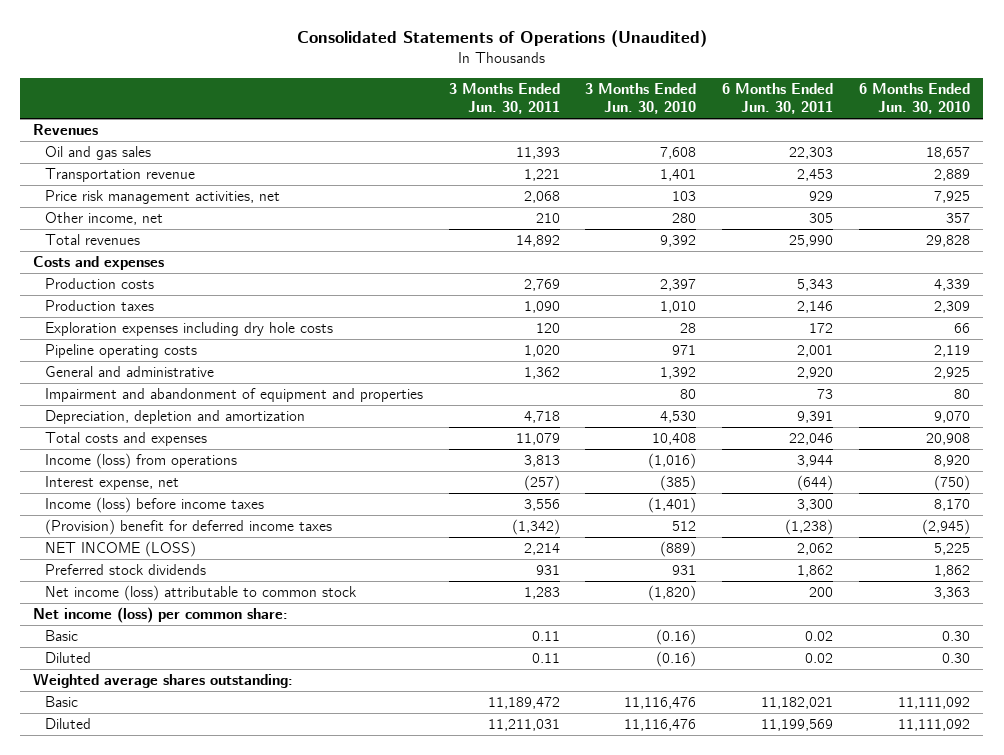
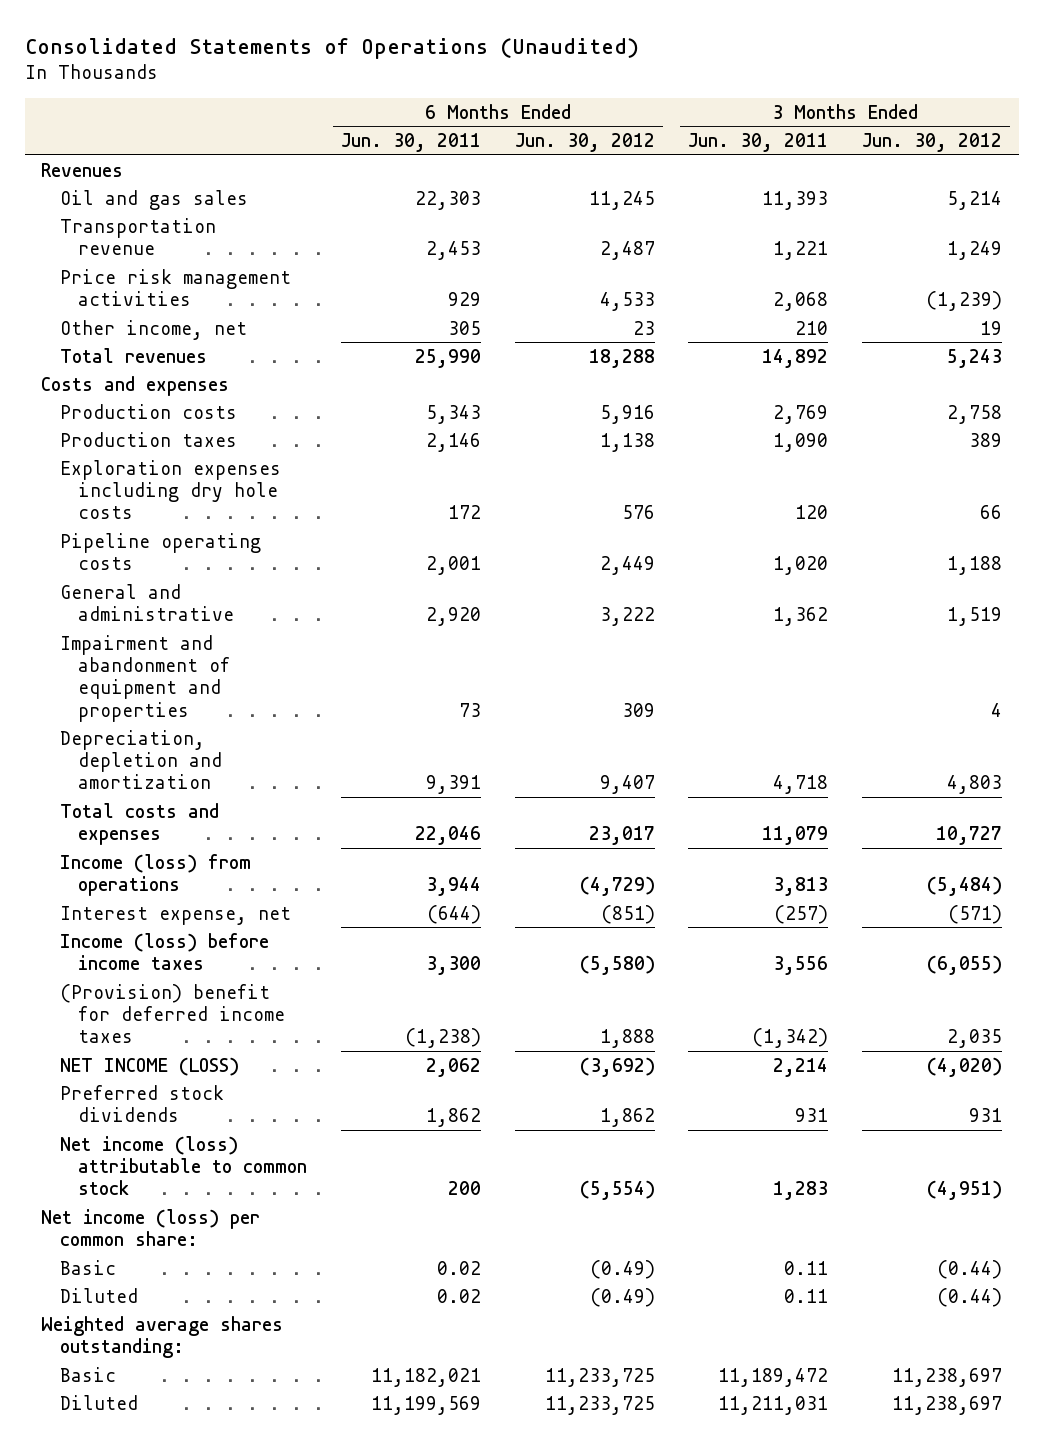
[585,83,697,115] 3 Months Ended Jun. 30, 2010 -> none
[859,83,971,115] 6 Months Ended Jun. 30, 2010 -> none
none -> [514,133,655,153] Jun. 30, 2012
none -> [861,133,1002,153] Jun. 30, 2012
[44,190,280,205] Price risk management activities, net -> [59,268,291,306] Price risk management activities

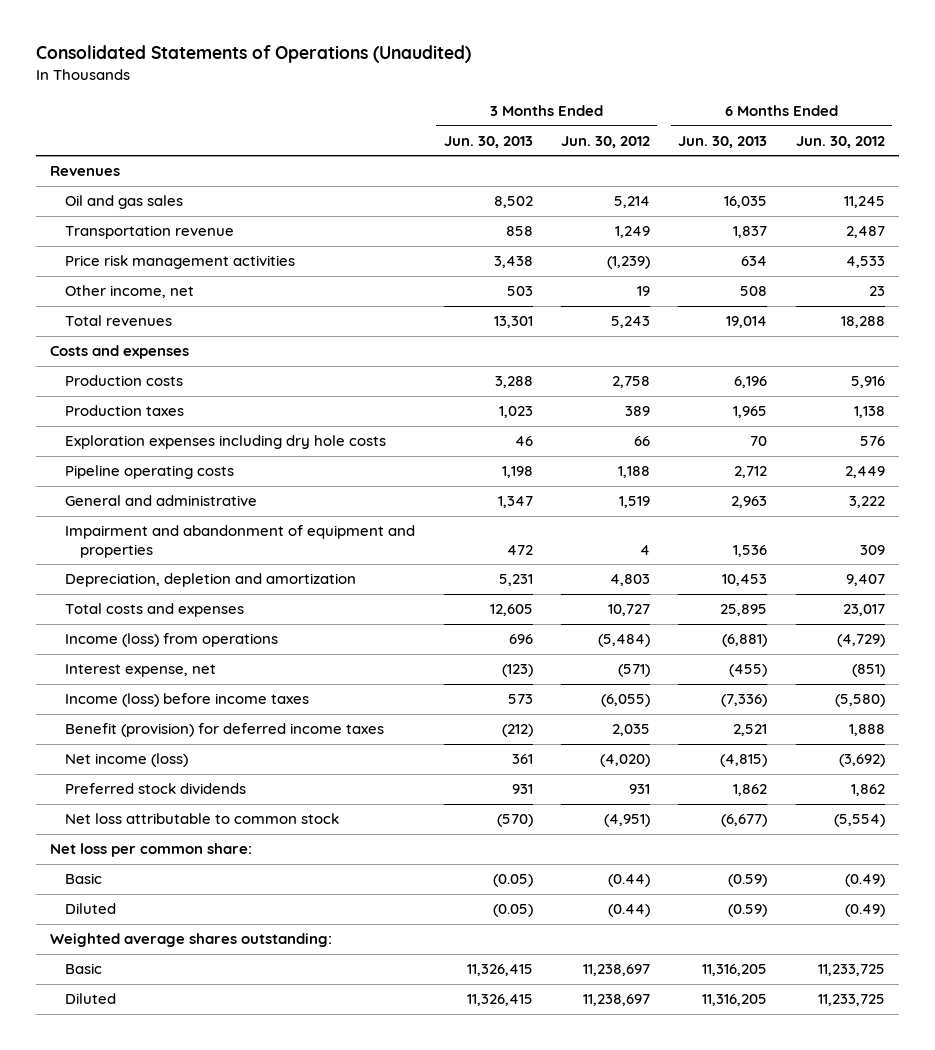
[341,133,482,153] Jun. 30, 2011 -> none
[688,133,829,153] Jun. 30, 2011 -> none
none -> [443,135,533,148] Jun. 30, 2013
none -> [678,135,768,148] Jun. 30, 2013
[59,983,286,1044] (Provision) benefit for deferred income taxes -> [65,723,385,738] Benefit (provision) for deferred income taxes
[59,1056,239,1076] NET INCOME (LOSS) -> [65,753,189,768] Net income (loss)
[59,1135,308,1196] Net income (loss) attributable to common stock -> [65,813,340,825] Net loss attributable to common stock
[41,1208,261,1246] Net income (loss) per common share: -> [50,843,253,858] Net loss per common share:

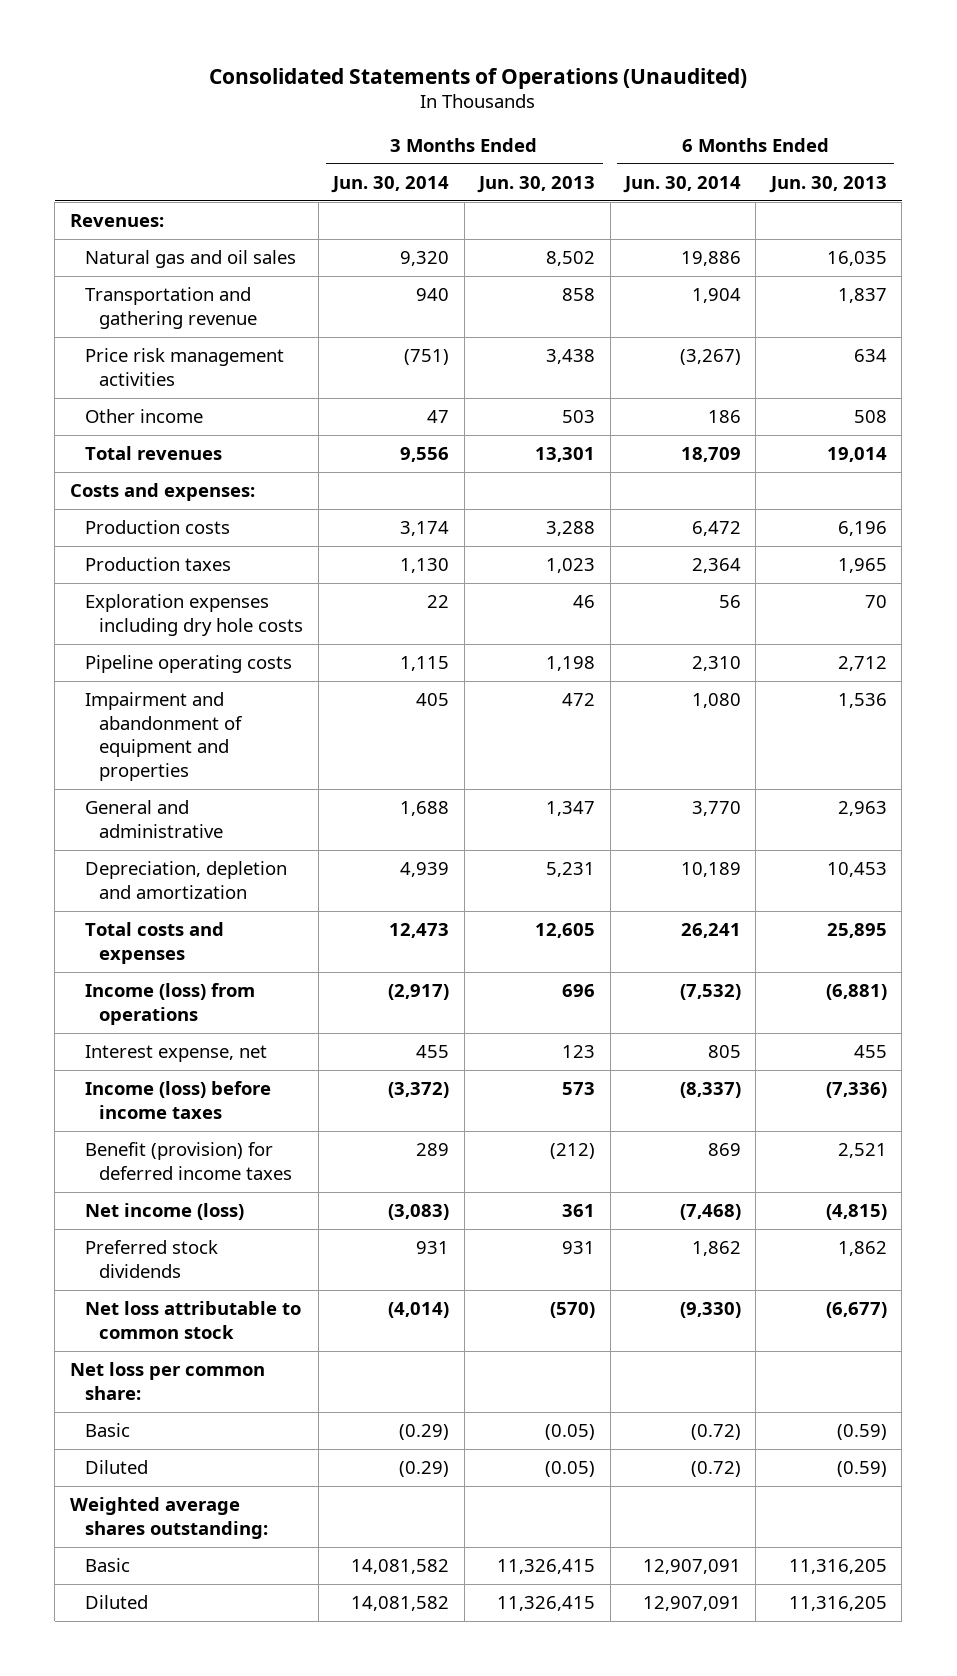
[561,135,651,148] Jun. 30, 2012 -> none
[795,135,885,148] Jun. 30, 2012 -> none
none -> [331,175,450,193] Jun. 30, 2014
none -> [622,175,741,193] Jun. 30, 2014
[50,166,121,177] Revenues -> [69,214,164,228] Revenues:
[65,195,184,210] Oil and gas sales -> [84,250,296,269] Natural gas and oil sales
[65,225,235,240] Transportation revenue -> [84,287,258,329] Transportation and gathering revenue
[65,285,195,299] Other income, net -> [84,409,203,424] Other income
[50,345,190,360] Costs and expenses -> [69,483,255,502] Costs and expenses:
[65,495,258,507] General and administrative -> [84,800,224,838] General and administrative
[501,664,533,678] (123) -> [562,1045,596,1059] 123
[729,664,768,678] (455) -> [853,1045,887,1059] 455

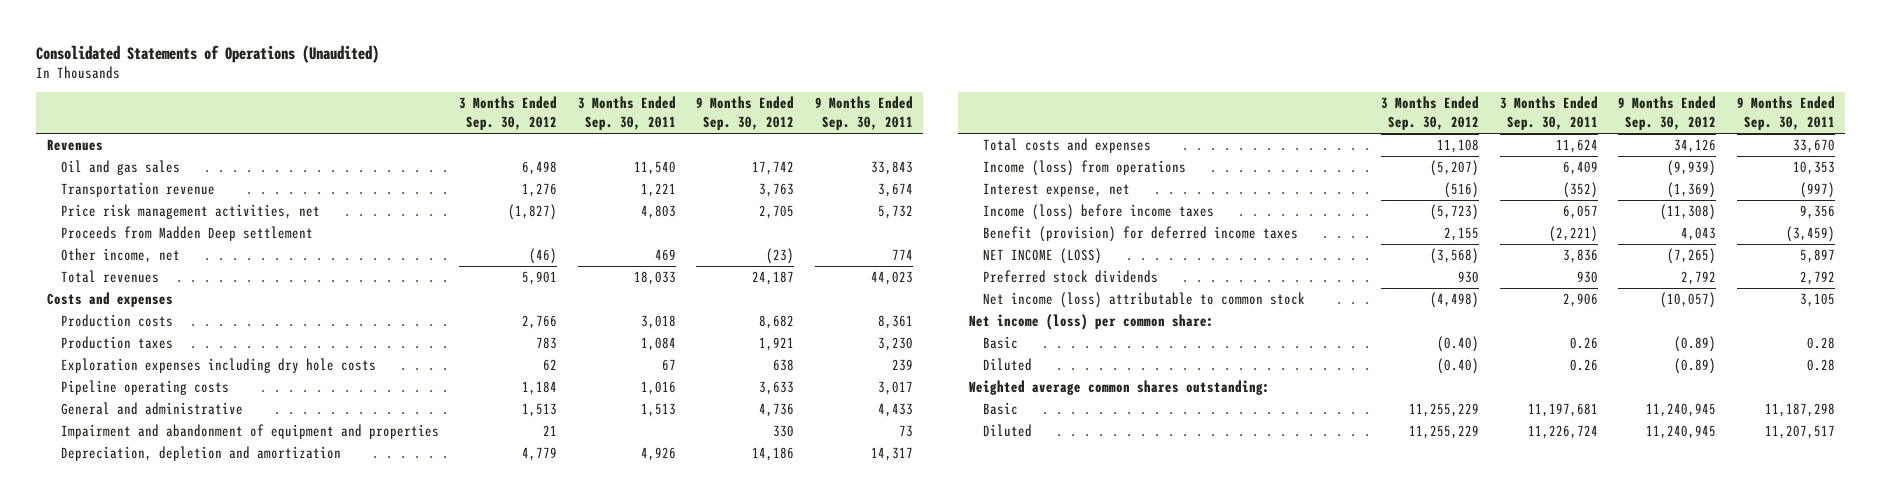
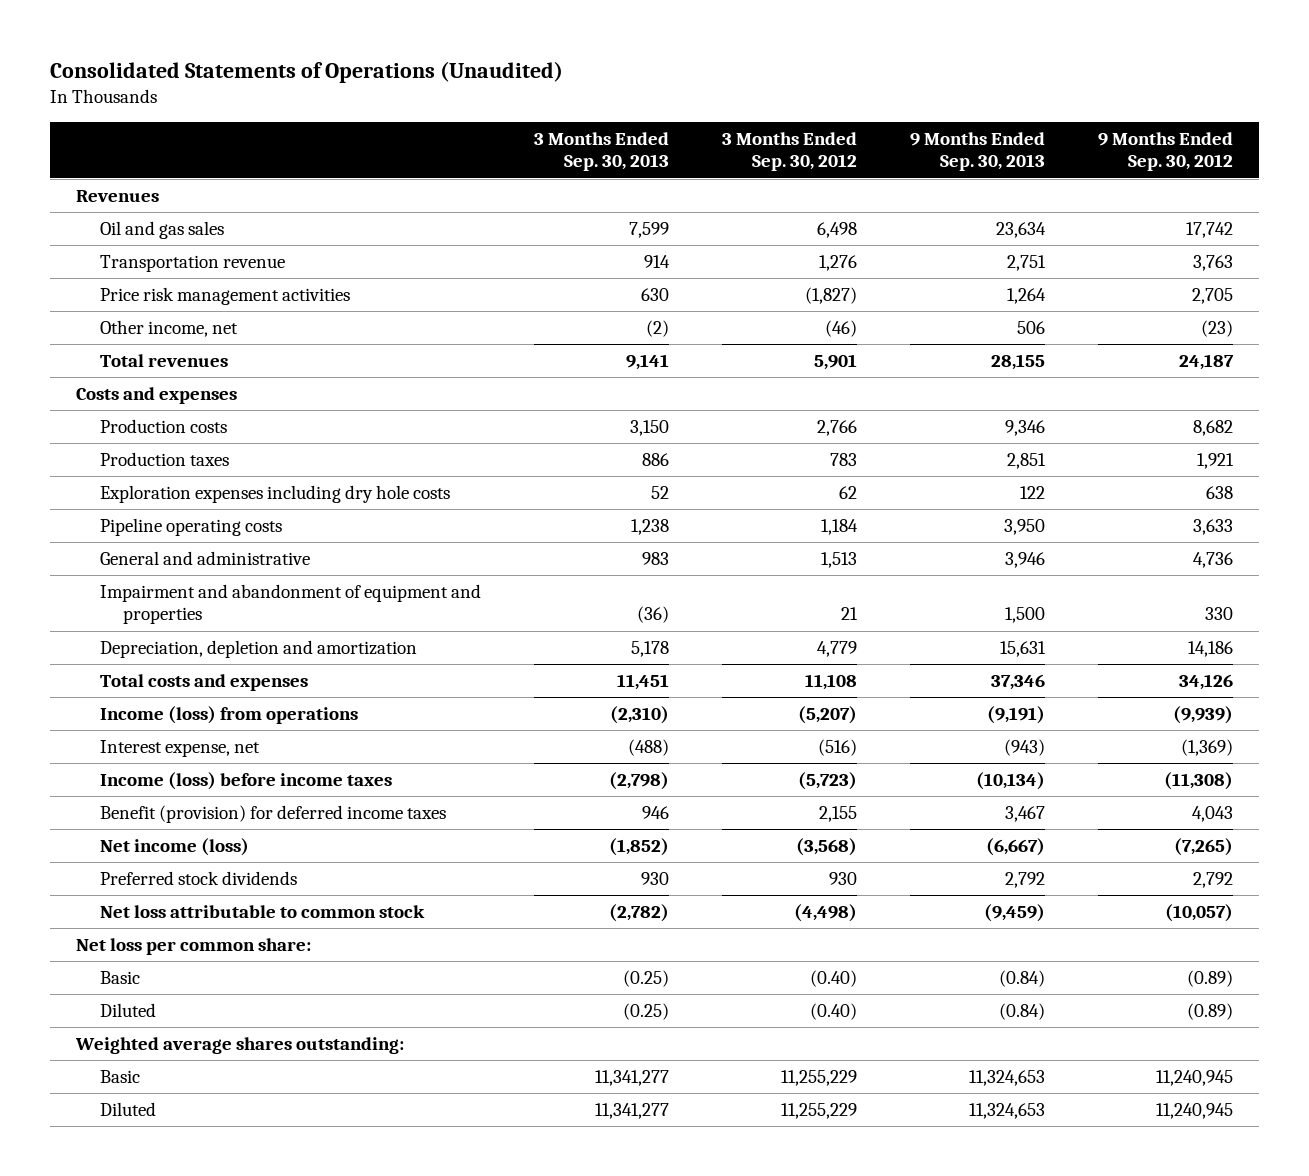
[577,96,676,130] 3 Months Ended Sep. 30, 2011 -> none
[814,96,913,130] 9 Months Ended Sep. 30, 2011 -> none
none -> [533,131,669,172] 3 Months Ended Sep. 30, 2013
none -> [909,131,1045,172] 9 Months Ended Sep. 30, 2013
[60,226,313,242] Proceeds from Madden Deep settlement -> none
[60,204,320,220] Price risk management activities, net -> [99,286,350,305] Price risk management activities
[982,248,1102,265] NET INCOME (LOSS) -> [99,837,249,856] Net income (loss)
[982,292,1305,309] Net income (loss) attributable to common stock -> [99,904,425,918] Net loss attributable to common stock
[968,314,1214,331] Net income (loss) per common share: -> [76,937,312,955] Net loss per common share:
[968,380,1270,396] Weighted average common shares outstanding: -> [75,1036,405,1054] Weighted average shares outstanding:

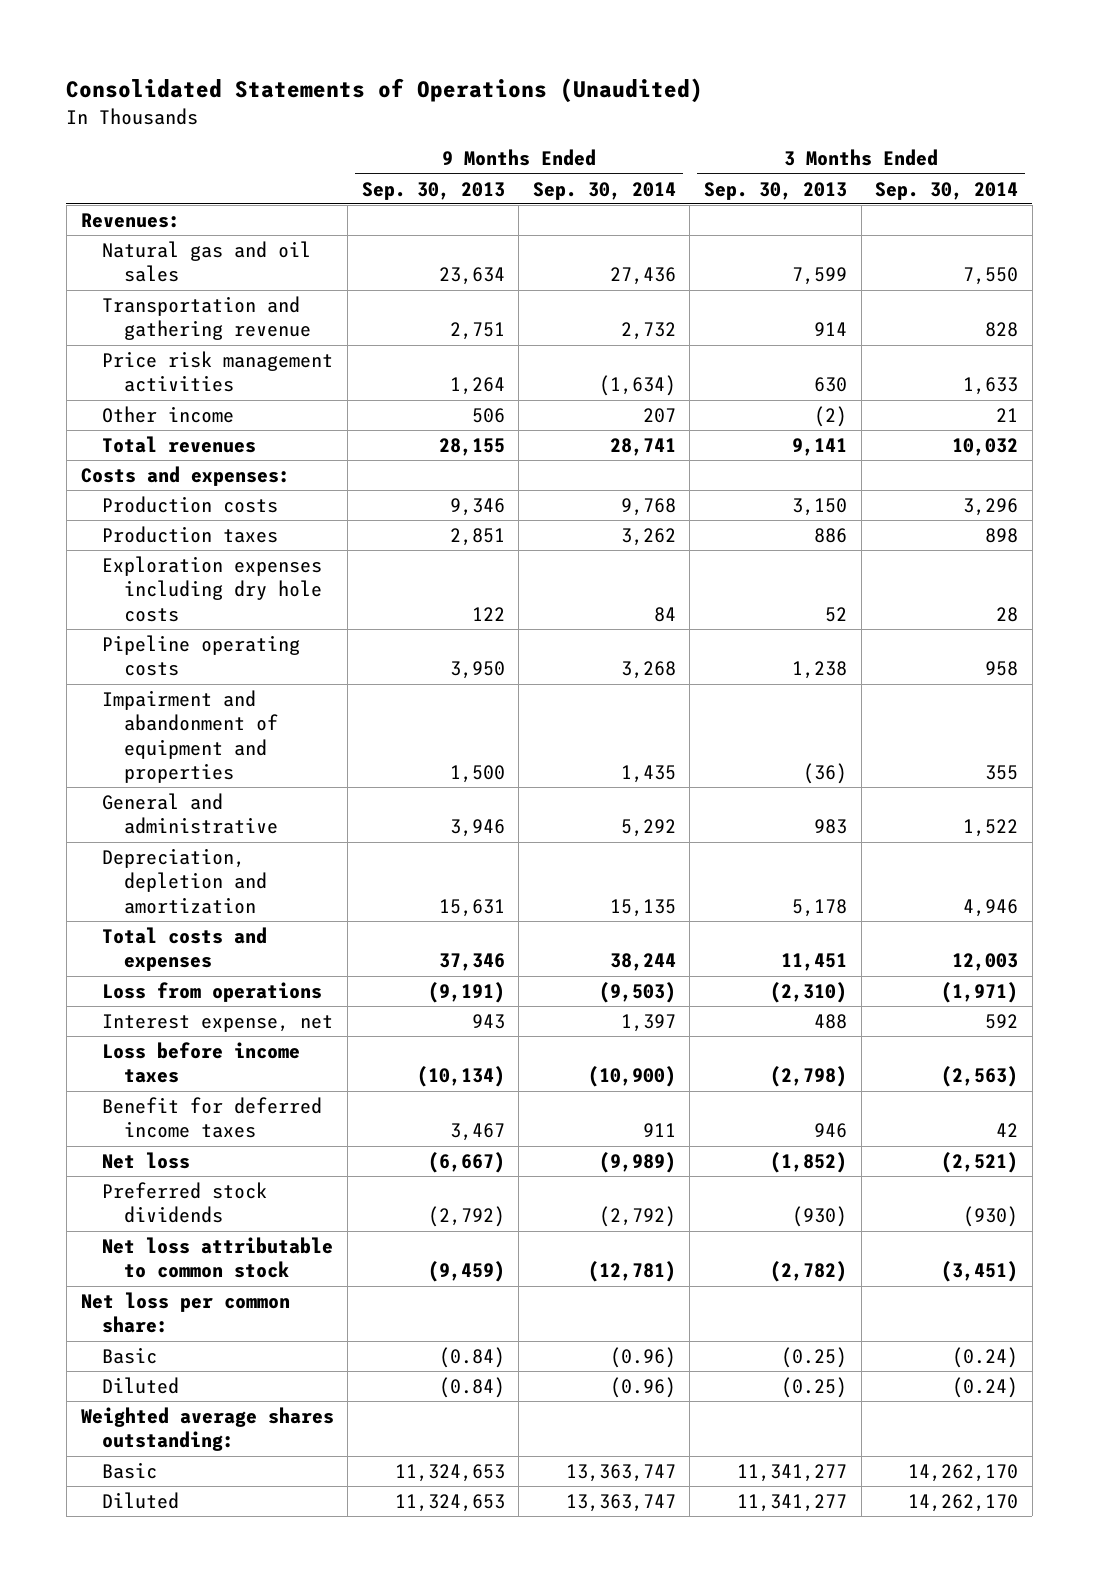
[721,131,857,172] 3 Months Ended Sep. 30, 2012 -> none
[1097,131,1233,172] 9 Months Ended Sep. 30, 2012 -> none
none -> [532,181,676,200] Sep. 30, 2014
none -> [875,181,1019,200] Sep. 30, 2014
[76,189,160,202] Revenues -> [80,213,180,229] Revenues:
[99,220,224,239] Oil and gas sales -> [102,241,312,283] Natural gas and oil sales
[99,254,285,272] Transportation revenue -> [102,296,311,341] Transportation and gathering revenue
[99,319,238,337] Other income, net -> [102,406,235,424] Other income
[76,386,238,404] Costs and expenses -> [80,466,290,487] Costs and expenses:
[99,550,310,565] General and administrative -> [102,793,278,835] General and administrative
[99,705,358,724] Income (loss) from operations -> [102,982,323,1003] Loss from operations
[627,738,669,756] (488) -> [814,1014,848,1030] 488
[1003,738,1045,756] (943) -> [471,1014,505,1030] 943
[99,771,392,790] Income (loss) before income taxes -> [102,1042,301,1084] Loss before income taxes
[99,804,446,823] Benefit (provision) for deferred income taxes -> [102,1097,323,1139] Benefit for deferred income taxes
[99,837,249,856] Net income (loss) -> [102,1152,191,1170] Net loss
[640,871,669,885] 930 -> [792,1206,848,1228] (930)
[1004,871,1045,888] 2,792 -> [427,1206,505,1228] (2,792)

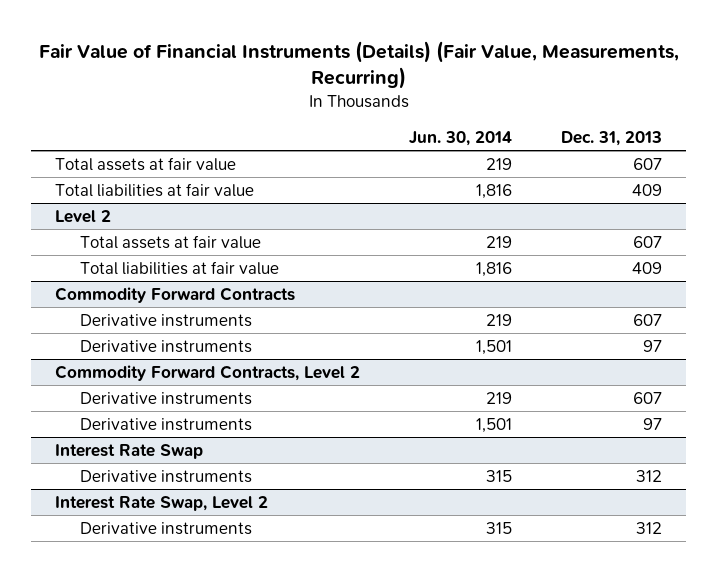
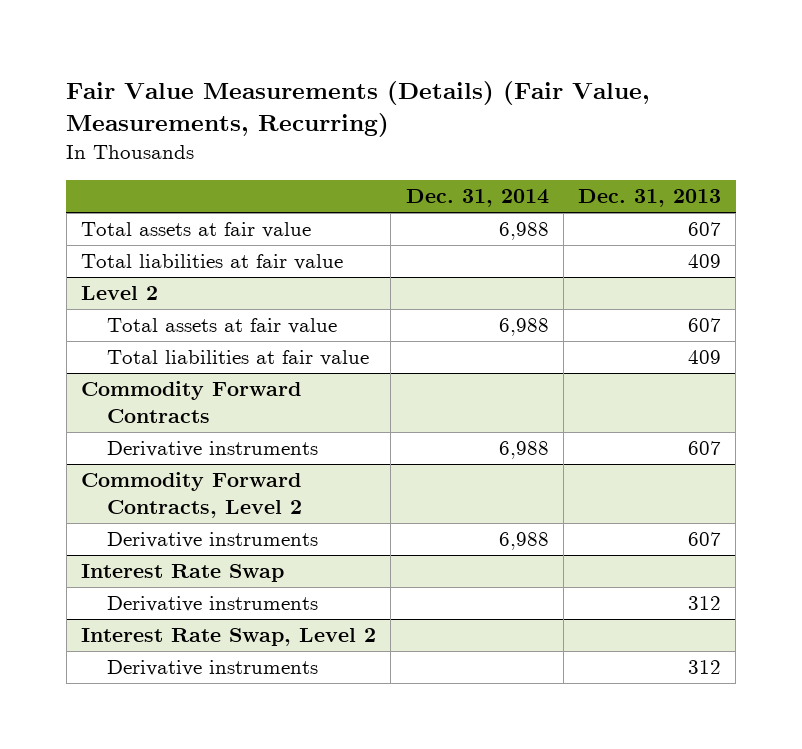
[38,40,679,90] Fair Value of Financial Instruments (Details) (Fair Value, Measurements, Recurring) -> [66,80,651,138] Fair Value Measurements (Details) (Fair Value, Measurements, Recurring)
[409,131,513,147] Jun. 30, 2014 -> none
none -> [405,189,549,208] Dec. 31, 2014
[79,339,252,353] Derivative instruments -> none
[79,417,252,431] Derivative instruments -> none

